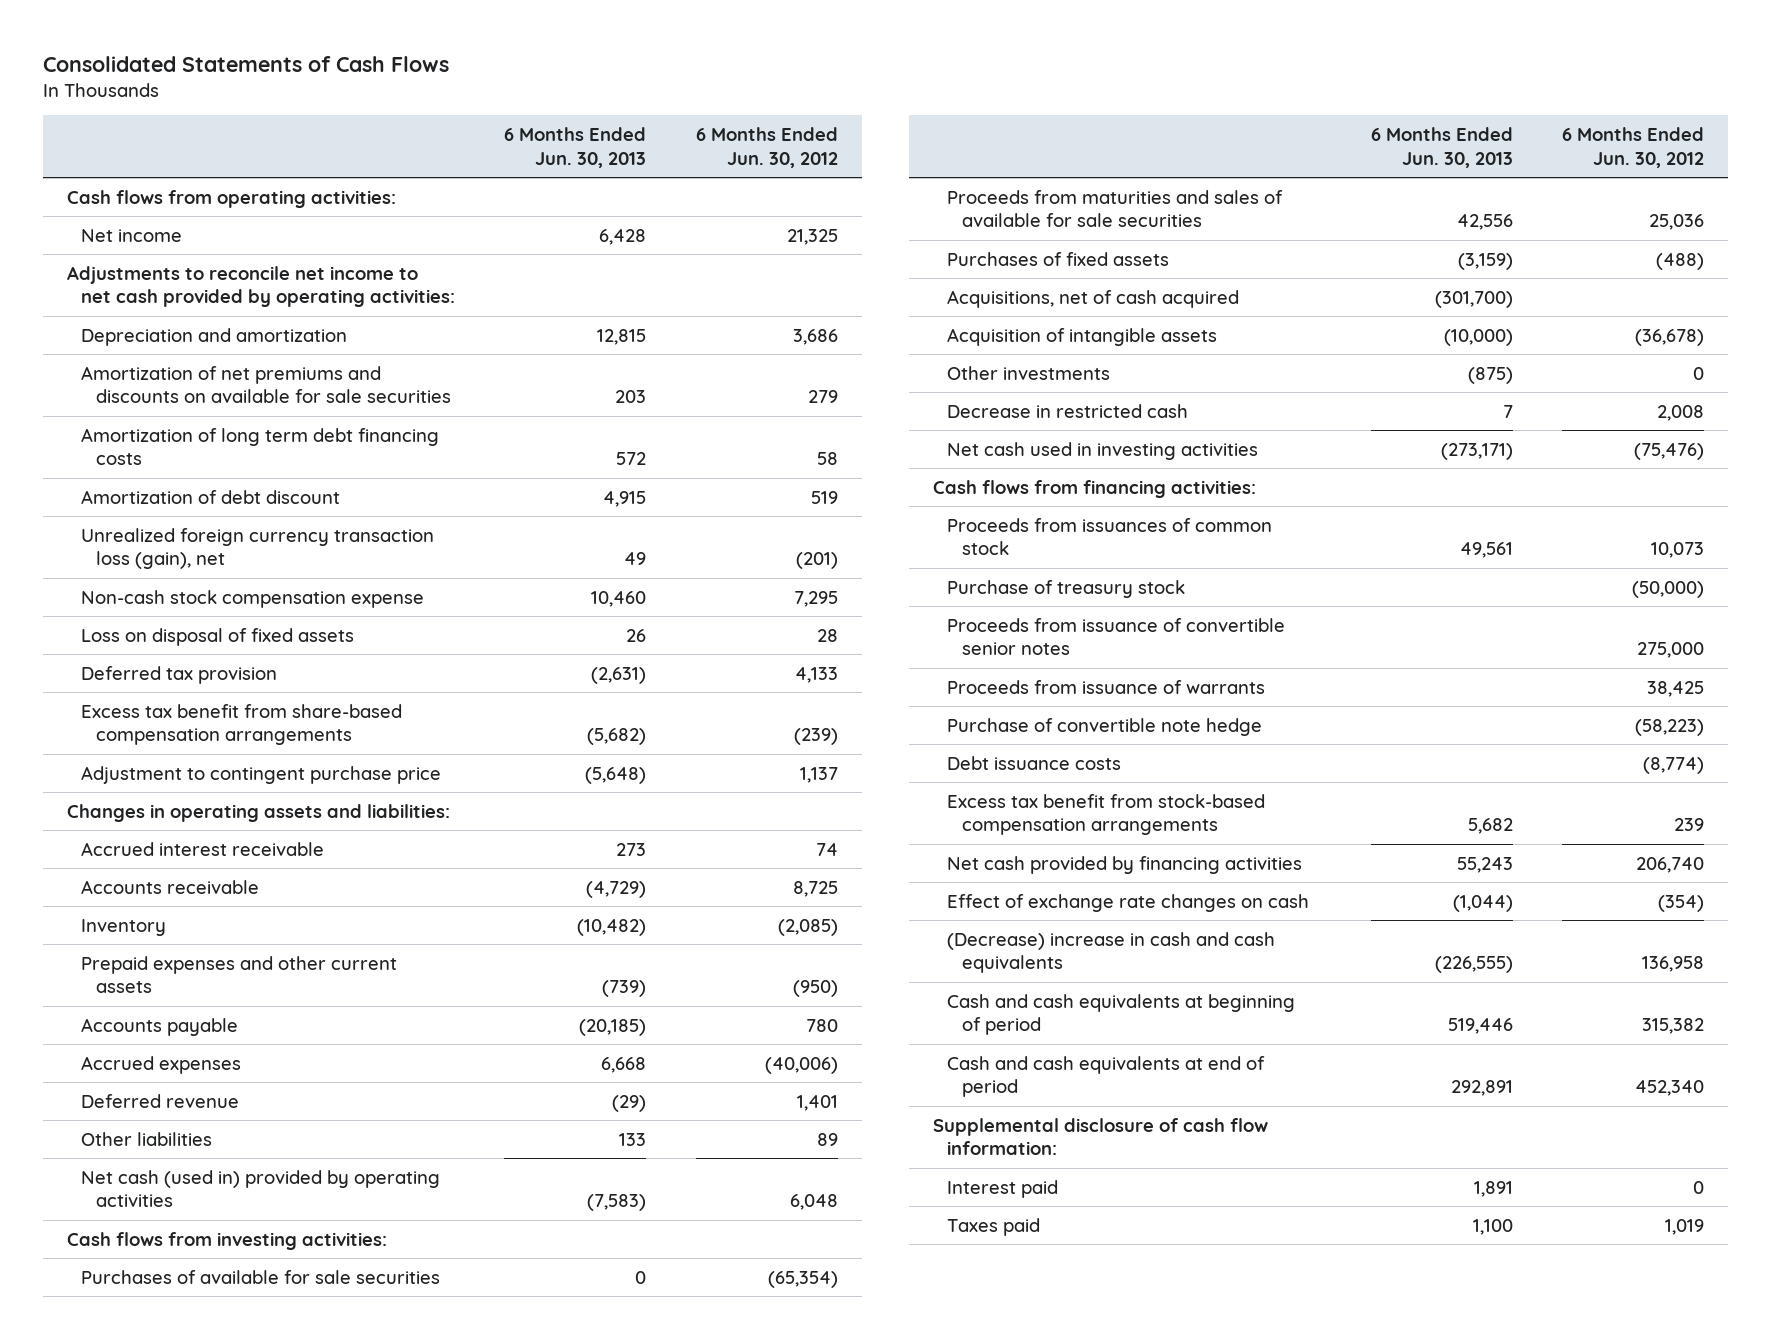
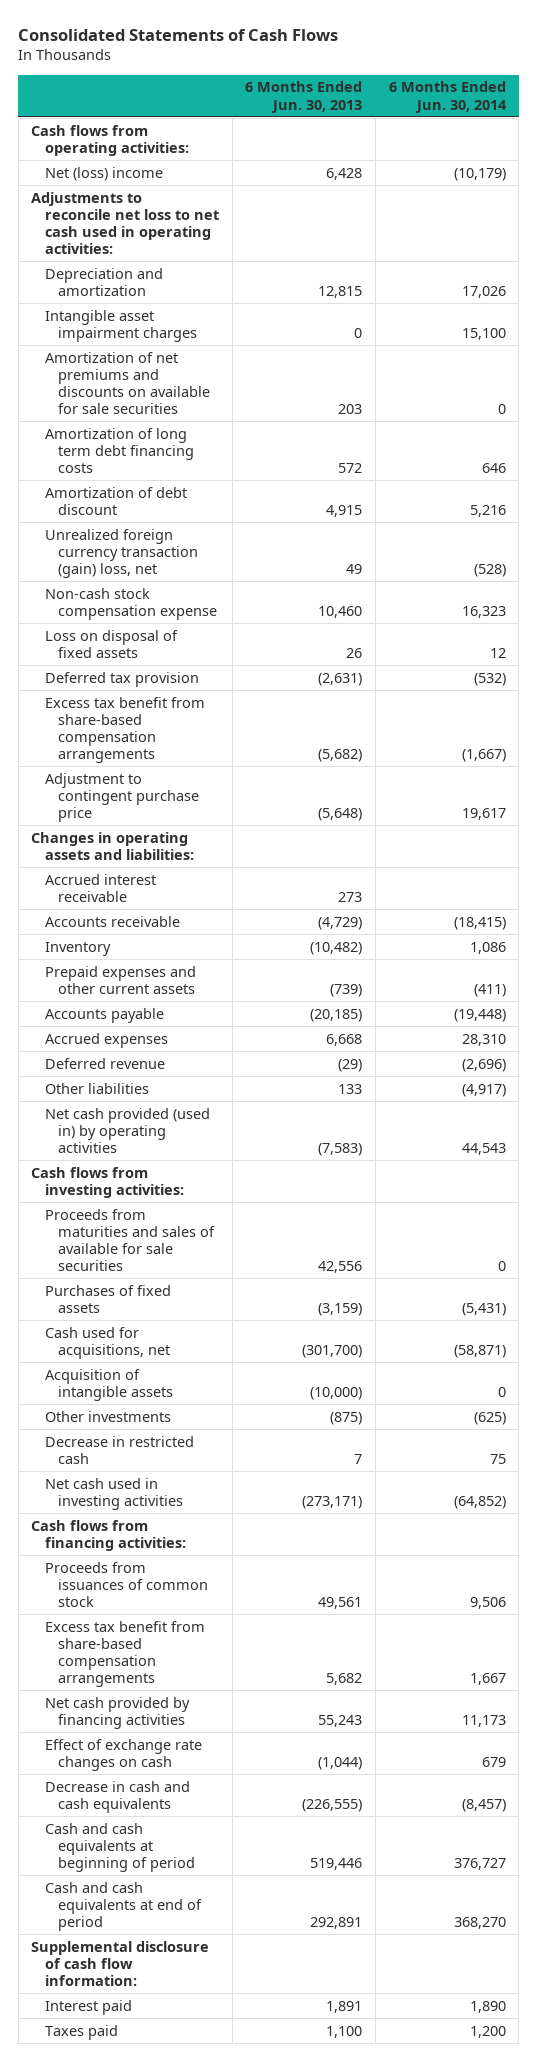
[695,127,838,168] 6 Months Ended Jun. 30, 2012 -> none
none -> [388,81,507,113] 6 Months Ended Jun. 30, 2014
[81,228,183,242] Net income -> [44,166,163,181] Net (loss) income
[67,265,456,308] Adjustments to reconcile net income to net cash provided by operating activities: -> [31,191,219,255] Adjustments to reconcile net loss to net cash used in operating activities:
none -> [44,309,198,342] Intangible asset impairment charges
[81,527,435,570] Unrealized foreign currency transaction loss (gain), net -> [44,528,199,578] Unrealized foreign currency transaction (gain) loss, net
[81,1169,441,1208] Net cash (used in) provided by operating activities -> [44,1107,210,1153] Net cash provided (used in) by operating activities
[81,1269,441,1284] Purchases of available for sale securities -> none
[947,289,1240,308] Acquisitions, net of cash acquired -> [44,1326,171,1359] Cash used for acquisitions, net
[947,579,1186,598] Purchase of treasury stock -> none
[947,617,1286,656] Proceeds from issuance of convertible senior notes -> none
[947,679,1266,694] Proceeds from issuance of warrants -> none
[947,717,1263,736] Purchase of convertible note hedge -> none
[947,755,1122,770] Debt issuance costs -> none
[947,793,1266,836] Excess tax benefit from stock-based compensation arrangements -> [44,1620,205,1688] Excess tax benefit from share-based compensation arrangements
[947,931,1276,974] (Decrease) increase in cash and cash equivalents -> [44,1780,190,1813] Decrease in cash and cash equivalents

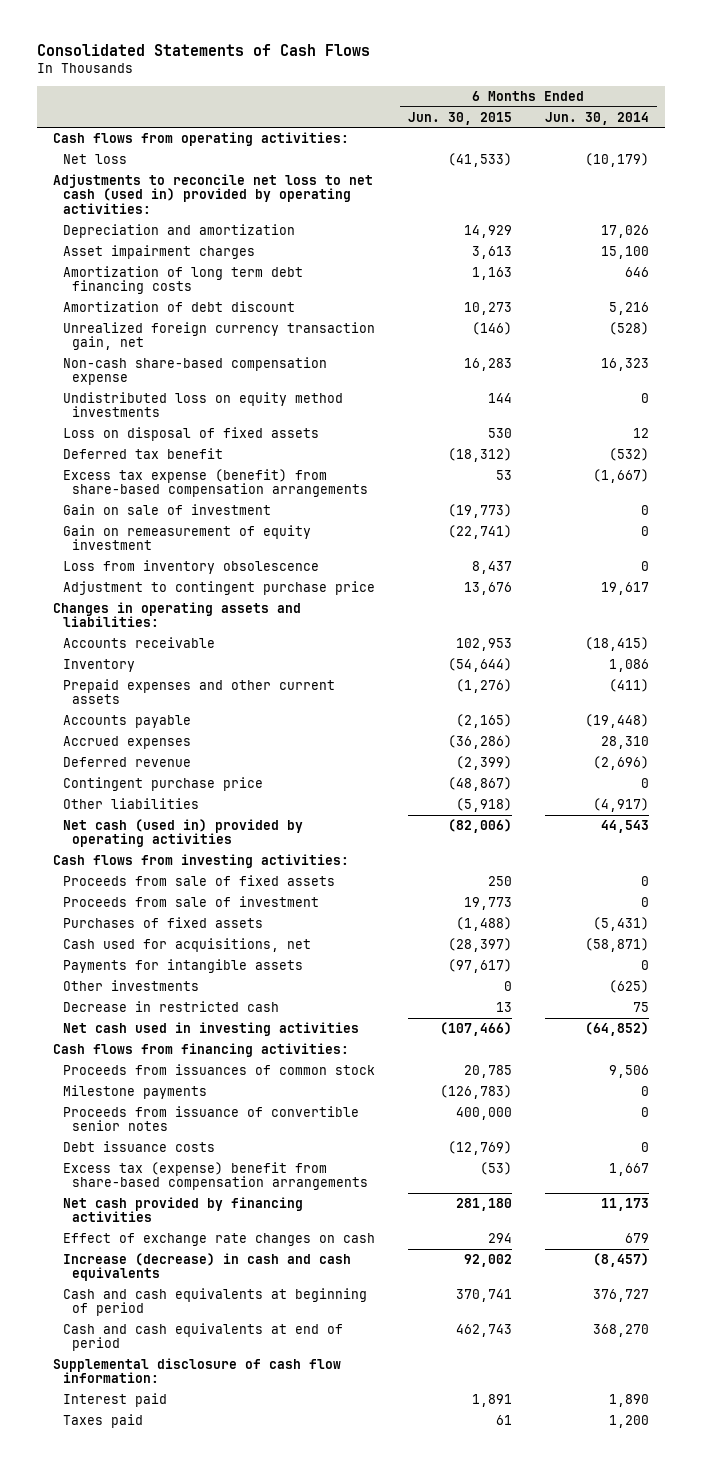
[245,81,363,113] 6 Months Ended Jun. 30, 2013 -> none
none -> [407,111,512,125] Jun. 30, 2015
[44,166,163,181] Net (loss) income -> [62,153,127,164] Net loss
[31,191,219,255] Adjustments to reconcile net loss to net cash used in operating activities: -> [53,173,374,215] Adjustments to reconcile net loss to net cash (used in) provided by operating activities:
[44,351,211,415] Amortization of net premiums and discounts on available for sale securities -> none
[44,309,198,342] Intangible asset impairment charges -> [62,244,255,259] Asset impairment charges
[44,528,199,578] Unrealized foreign currency transaction (gain) loss, net -> [62,321,375,351] Unrealized foreign currency transaction gain, net
[44,587,218,620] Non-cash stock compensation expense -> [62,356,327,386] Non-cash share-based compensation expense
none -> [62,391,343,418] Undistributed loss on equity method investments
[44,671,199,687] Deferred tax provision -> [62,447,223,459] Deferred tax benefit
[44,696,205,764] Excess tax benefit from share-based compensation arrangements -> [62,468,369,498] Excess tax expense (benefit) from share-based compensation arrangements
none -> [62,503,271,515] Gain on sale of investment
none -> [62,524,311,551] Gain on remeasurement of equity investment
none -> [62,559,319,574] Loss from inventory obsolescence
[44,873,156,902] Accrued interest receivable -> none
none -> [62,776,263,791] Contingent purchase price
[44,1107,210,1153] Net cash provided (used in) by operating activities -> [62,818,303,848] Net cash (used in) provided by operating activities
[44,1208,216,1272] Proceeds from maturities and sales of available for sale securities -> none
none -> [62,874,335,886] Proceeds from sale of fixed assets
none -> [62,895,319,907] Proceeds from sale of investment
[44,1368,174,1401] Acquisition of intangible assets -> [62,958,303,973] Payments for intangible assets
none -> [62,1084,207,1099] Milestone payments
none -> [62,1105,359,1132] Proceeds from issuance of convertible senior notes
none -> [62,1140,215,1152] Debt issuance costs
[44,1620,205,1688] Excess tax benefit from share-based compensation arrangements -> [62,1161,369,1191] Excess tax (expense) benefit from share-based compensation arrangements
[44,1780,190,1813] Decrease in cash and cash equivalents -> [62,1252,351,1282] Increase (decrease) in cash and cash equivalents

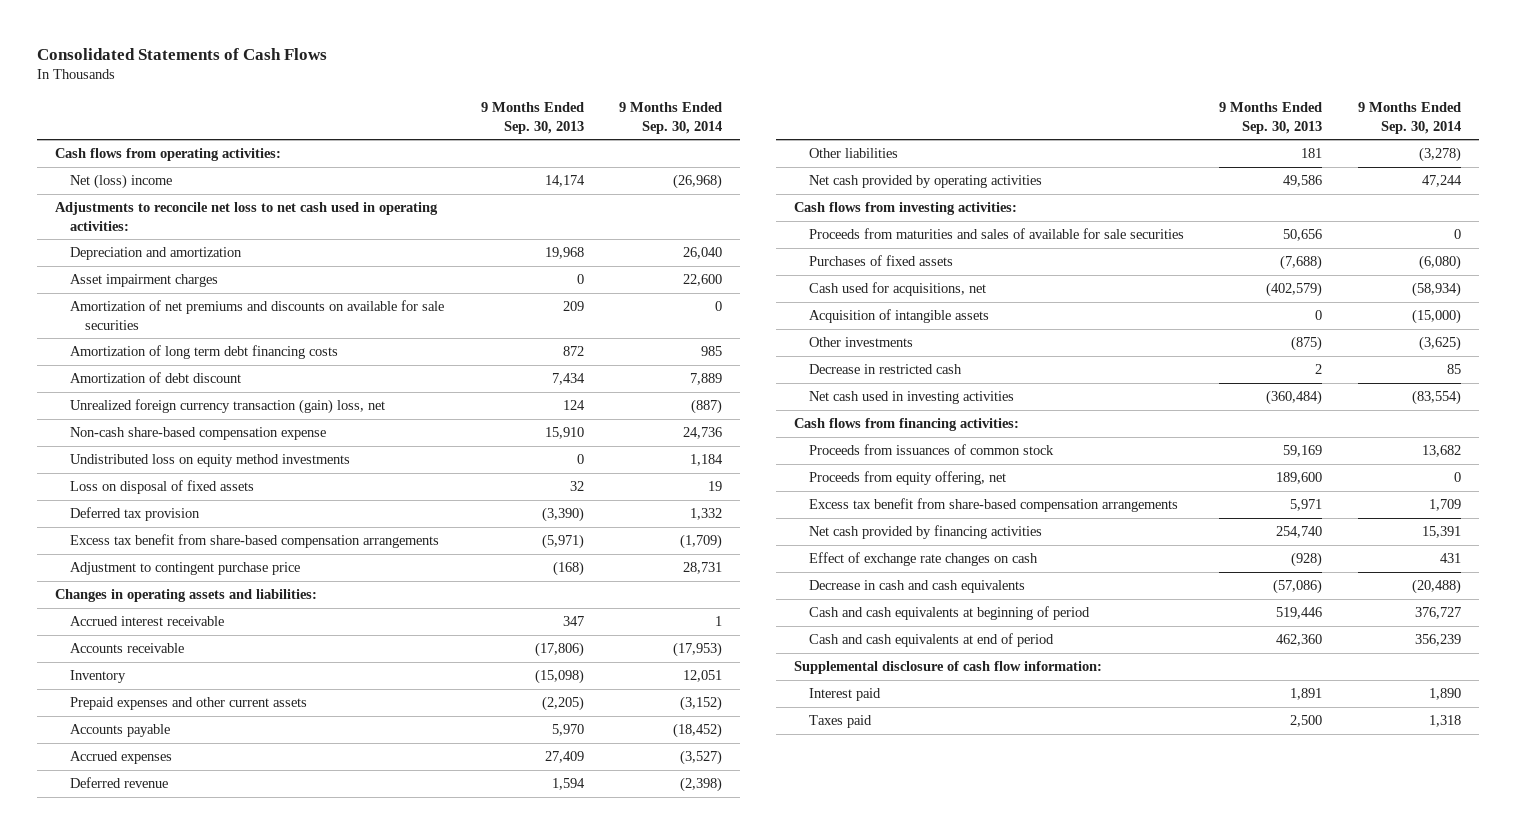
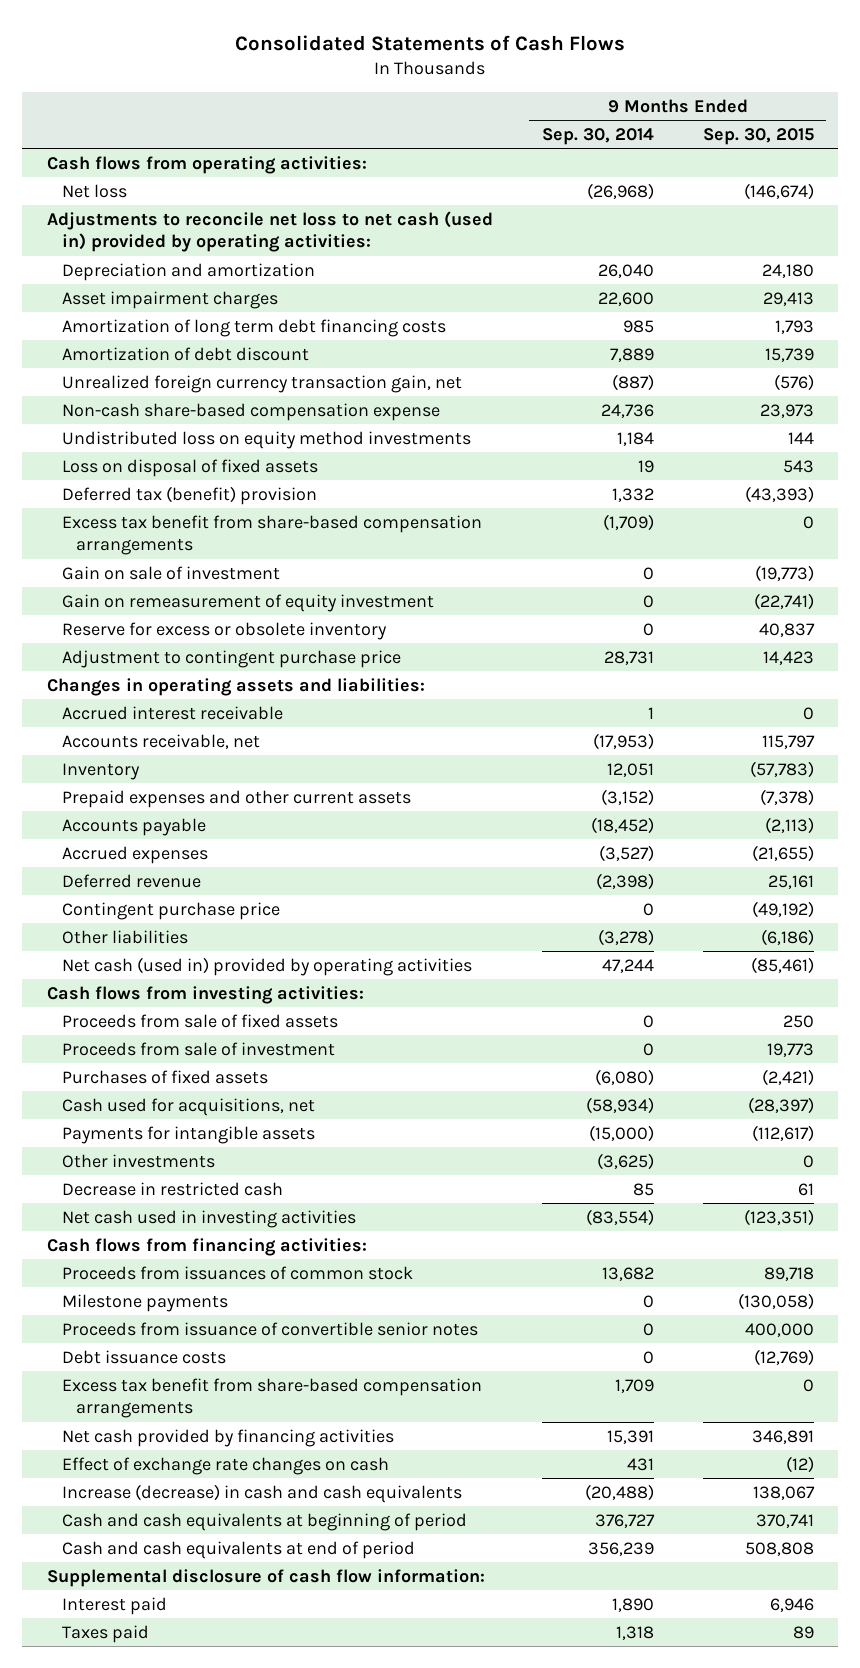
[480,102,584,134] 9 Months Ended Sep. 30, 2013 -> none
none -> [702,128,814,146] Sep. 30, 2015
[70,174,173,190] Net (loss) income -> [61,183,127,198] Net loss
[54,202,438,231] Adjustments to reconcile net loss to net cash used in operating activities: -> [46,210,493,253] Adjustments to reconcile net loss to net cash (used in) provided by operating activities:
[70,300,445,330] Amortization of net premiums and discounts on available for sale securities -> none
[70,399,386,415] Unrealized foreign currency transaction (gain) loss, net -> [61,374,462,393] Unrealized foreign currency transaction gain, net
[70,507,201,522] Deferred tax provision -> [61,485,317,505] Deferred tax (benefit) provision
none -> [61,565,280,580] Gain on sale of investment
none -> [61,593,434,612] Gain on remeasurement of equity investment
none -> [61,621,387,640] Reserve for excess or obsolete inventory
[70,643,185,654] Accounts receivable -> [61,733,260,749] Accounts receivable, net
none -> [61,901,280,920] Contingent purchase price
[809,175,1043,189] Net cash provided by operating activities -> [61,956,472,976] Net cash (used in) provided by operating activities
[809,228,1185,240] Proceeds from maturities and sales of available for sale securities -> none
none -> [61,1013,338,1028] Proceeds from sale of fixed assets
none -> [61,1041,335,1056] Proceeds from sale of investment
[809,309,990,324] Acquisition of intangible assets -> [61,1125,315,1144] Payments for intangible assets
[809,471,1007,486] Proceeds from equity offering, net -> none
none -> [61,1293,228,1312] Milestone payments
none -> [61,1321,478,1336] Proceeds from issuance of convertible senior notes
none -> [61,1349,226,1364] Debt issuance costs
[809,580,1026,594] Decrease in cash and cash equivalents -> [61,1483,462,1503] Increase (decrease) in cash and cash equivalents

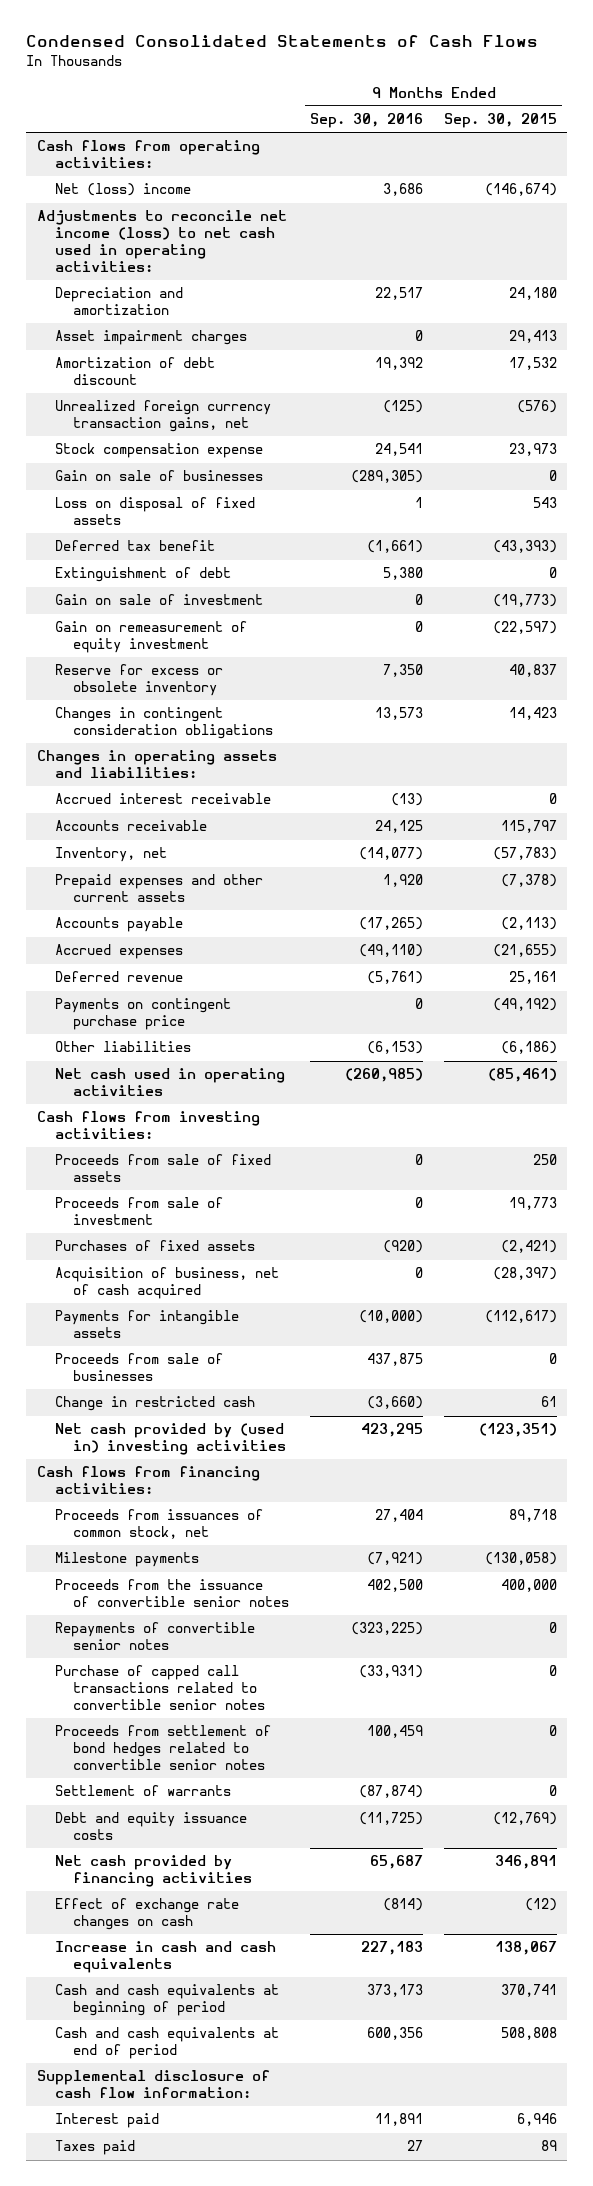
[235,35,626,52] Consolidated Statements of Cash Flows -> [26,35,539,48] Condensed Consolidated Statements of Cash Flows
[541,128,654,146] Sep. 30, 2014 -> none
none -> [310,113,424,129] Sep. 30, 2016
[61,183,127,198] Net loss -> [54,183,191,197] Net (loss) income
[46,210,493,253] Adjustments to reconcile net loss to net cash (used in) provided by operating activities: -> [36,210,287,272] Adjustments to reconcile net income (loss) to net cash used in operating activities:
[61,318,446,337] Amortization of long term debt financing costs -> none
[61,430,471,449] Undistributed loss on equity method investments -> none
[764,347,814,362] 15,739 -> [508,357,557,371] 17,532
[61,374,462,393] Unrealized foreign currency transaction gain, net -> [54,400,271,433] Unrealized foreign currency transaction gains, net
[61,402,440,421] Non-cash share-based compensation expense -> [54,443,263,459] Stock compensation expense
none -> [54,470,263,482] Gain on sale of businesses
[61,514,482,556] Excess tax benefit from share-based compensation arrangements -> none
[61,485,317,505] Deferred tax (benefit) provision -> [54,540,215,552] Deferred tax benefit
none -> [54,567,231,583] Extinguishment of debt
[753,592,814,610] (22,741) -> [492,621,557,635] (22,597)
[61,649,401,668] Adjustment to contingent purchase price -> [54,707,274,740] Changes in contingent consideration obligations
[61,733,260,749] Accounts receivable, net -> [54,820,207,832] Accounts receivable
[61,762,140,780] Inventory -> [54,847,167,863] Inventory, net
[61,901,280,920] Contingent purchase price -> [54,998,231,1031] Payments on contingent purchase price
[61,956,472,976] Net cash (used in) provided by operating activities -> [54,1068,285,1097] Net cash used in operating activities
[61,1097,315,1116] Cash used for acquisitions, net -> [54,1267,279,1300] Acquisition of business, net of cash acquired
[61,1153,215,1168] Other investments -> none
none -> [54,1353,223,1382] Proceeds from sale of businesses
[61,1181,283,1196] Decrease in restricted cash -> [54,1396,255,1412] Change in restricted cash
[61,1209,356,1228] Net cash used in investing activities -> [54,1423,287,1456] Net cash provided by (used in) investing activities
[61,1265,413,1280] Proceeds from issuances of common stock -> [54,1509,263,1540] Proceeds from issuances of common stock, net
[61,1377,482,1419] Excess tax benefit from share-based compensation arrangements -> none
[61,1321,478,1336] Proceeds from issuance of convertible senior notes -> [54,1579,290,1608] Proceeds from the issuance of convertible senior notes
none -> [54,1622,255,1651] Repayments of convertible senior notes
none -> [54,1665,266,1710] Purchase of capped call transactions related to convertible senior notes
none -> [54,1725,271,1770] Proceeds from settlement of bond hedges related to convertible senior notes
none -> [54,1785,231,1797] Settlement of warrants
[61,1349,226,1364] Debt issuance costs -> [54,1812,247,1841] Debt and equity issuance costs
[61,1483,462,1503] Increase (decrease) in cash and cash equivalents -> [54,1941,276,1974] Increase in cash and cash equivalents

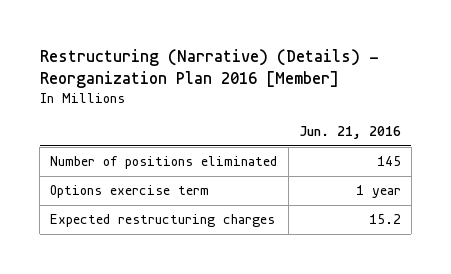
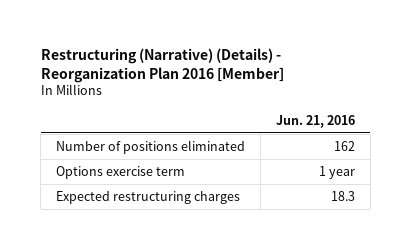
[376,156,401,167] 145 -> [334,141,356,152] 162
[368,214,401,225] 15.2 -> [331,191,356,202] 18.3

